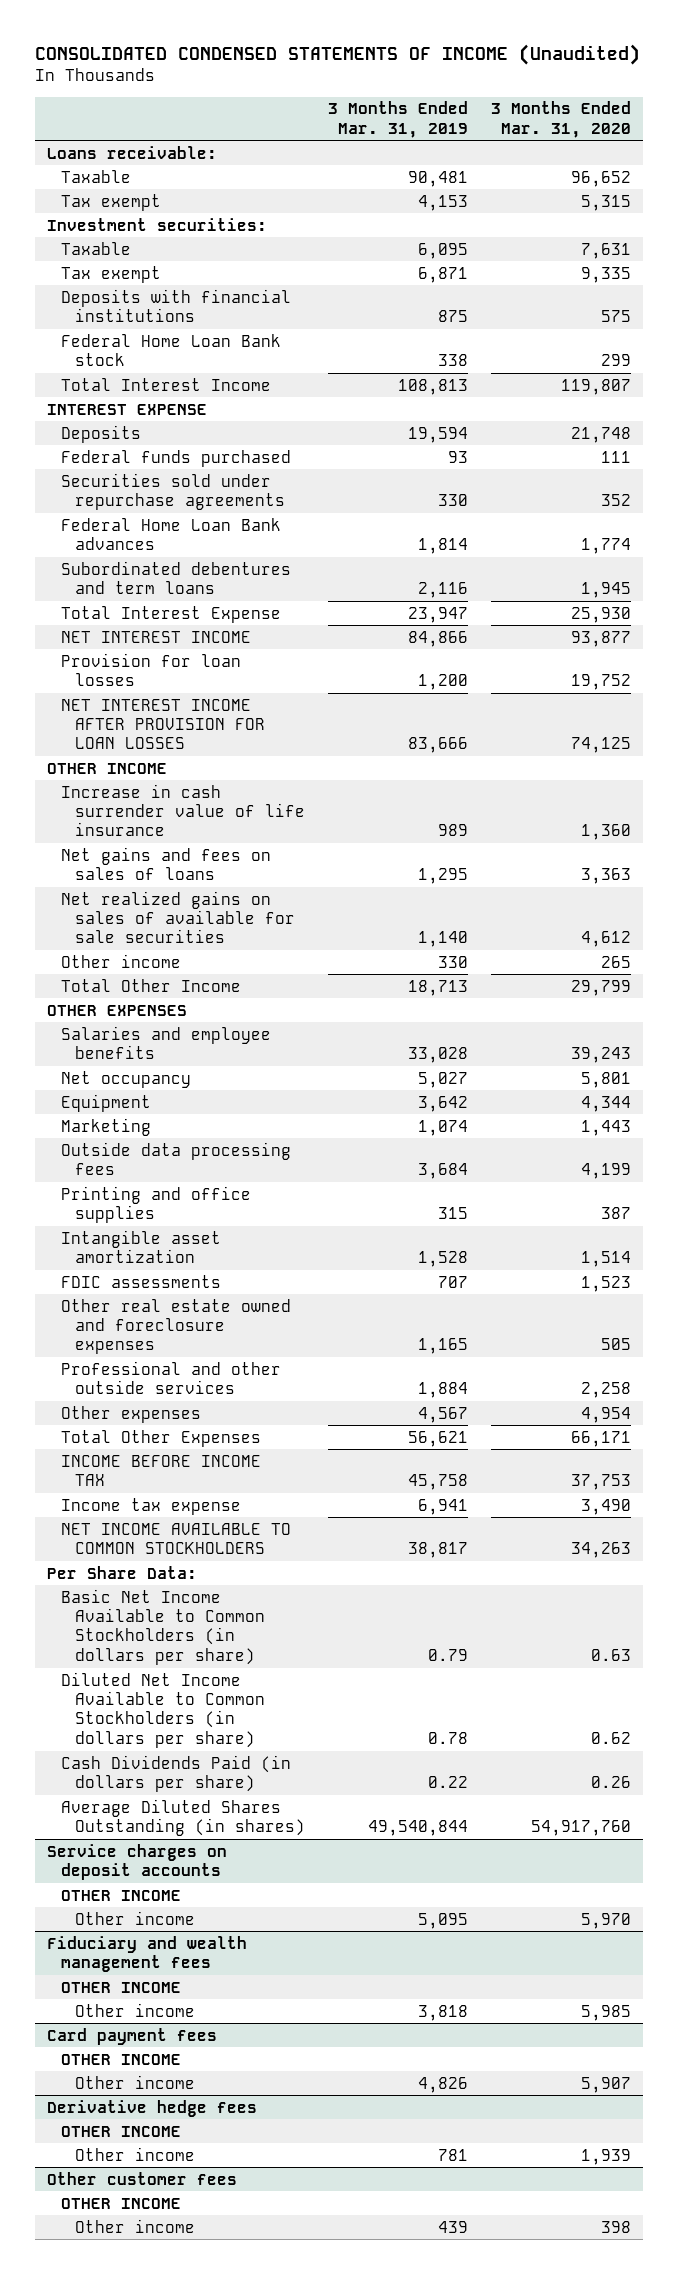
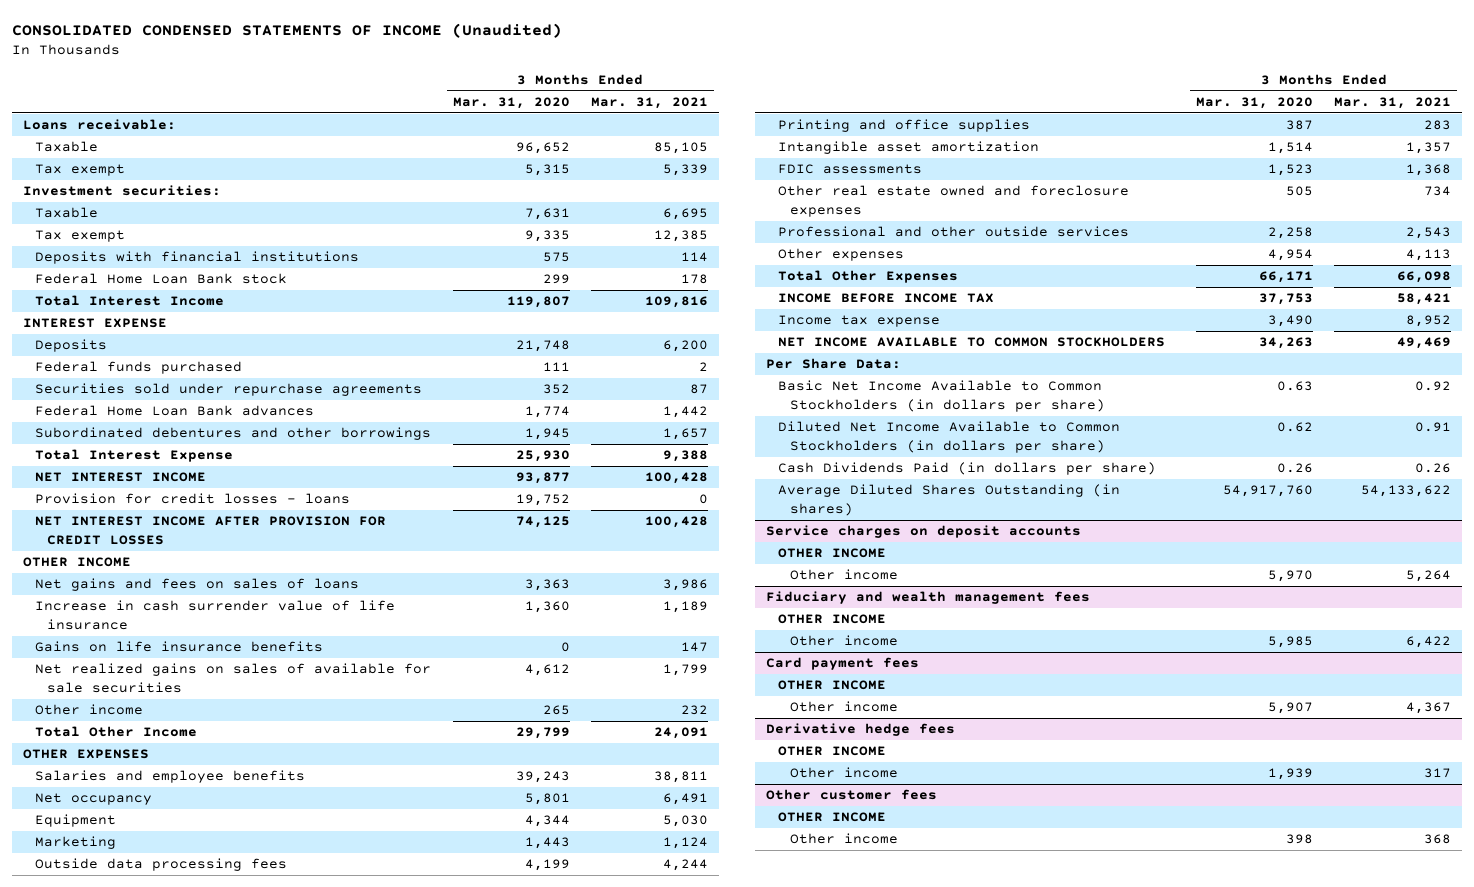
[328,101,469,138] 3 Months Ended Mar. 31, 2019 -> none
none -> [591,97,709,110] Mar. 31, 2021
[60,560,291,595] Subordinated debentures and term loans -> [34,427,431,441] Subordinated debentures and other borrowings
[60,652,241,687] Provision for loan losses -> [34,493,350,505] Provision for credit losses - loans
[60,698,266,750] NET INTEREST INCOME AFTER PROVISION FOR LOAN LOSSES -> [34,516,386,545] NET INTEREST INCOME AFTER PROVISION FOR CREDIT LOSSES
[60,783,306,837] Increase in cash surrender value of life insurance -> [34,600,395,630] Increase in cash surrender value of life insurance
none -> [34,641,323,653] Gains on life insurance benefits

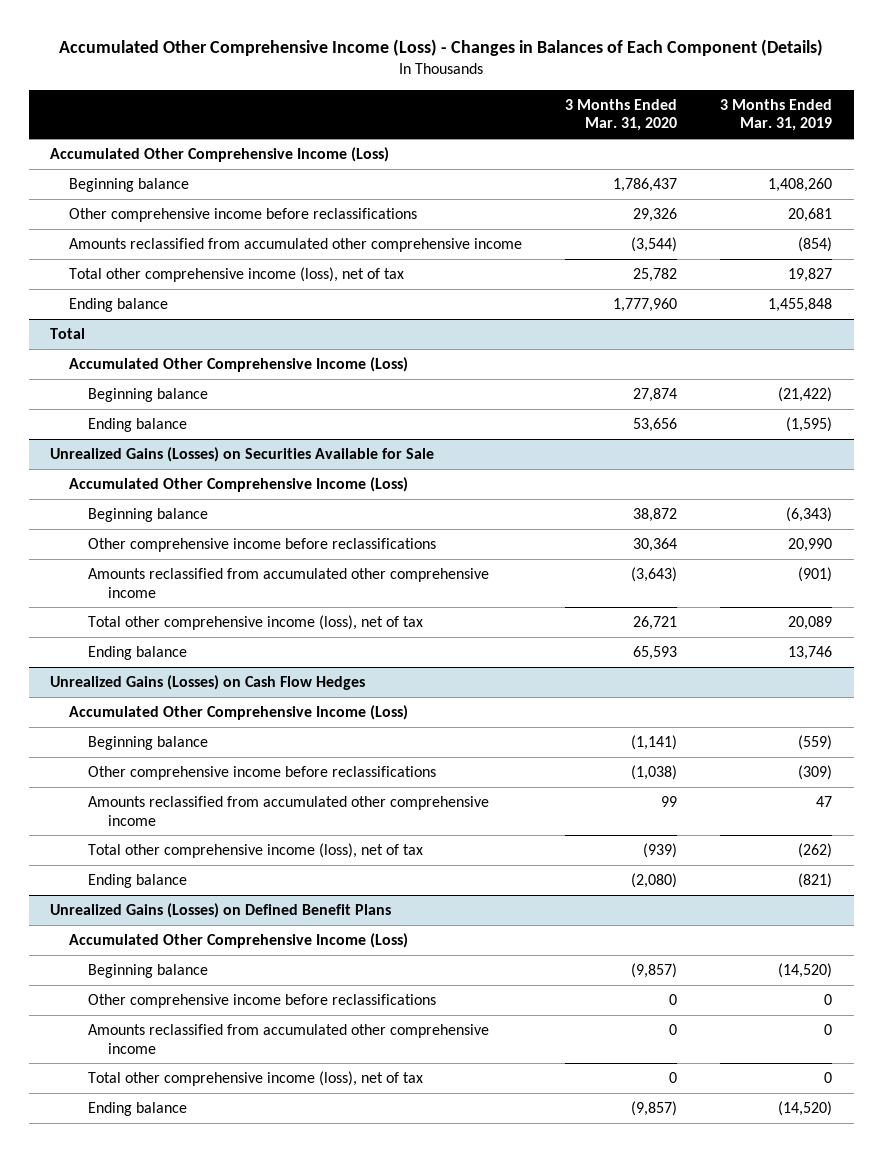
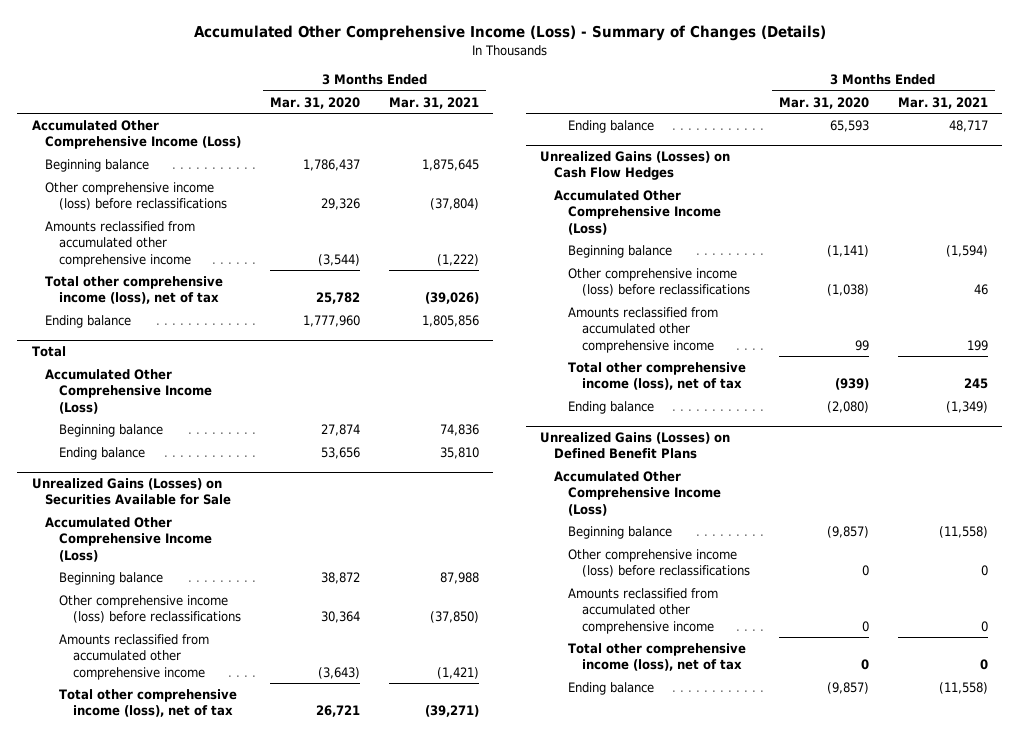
[59,39,824,57] Accumulated Other Comprehensive Income (Loss) - Changes in Balances of Each Component (Details) -> [193,25,826,42] Accumulated Other Comprehensive Income (Loss) - Summary of Changes (Details)
[720,98,833,132] 3 Months Ended Mar. 31, 2019 -> none
none -> [389,96,480,109] Mar. 31, 2021
[69,207,418,222] Other comprehensive income before reclassifications -> [45,182,228,211] Other comprehensive income (loss) before reclassifications
[88,537,437,552] Other comprehensive income before reclassifications -> [59,595,242,624] Other comprehensive income (loss) before reclassifications
[88,765,437,780] Other comprehensive income before reclassifications -> [567,268,750,297] Other comprehensive income (loss) before reclassifications
[88,993,437,1008] Other comprehensive income before reclassifications -> [567,549,750,578] Other comprehensive income (loss) before reclassifications

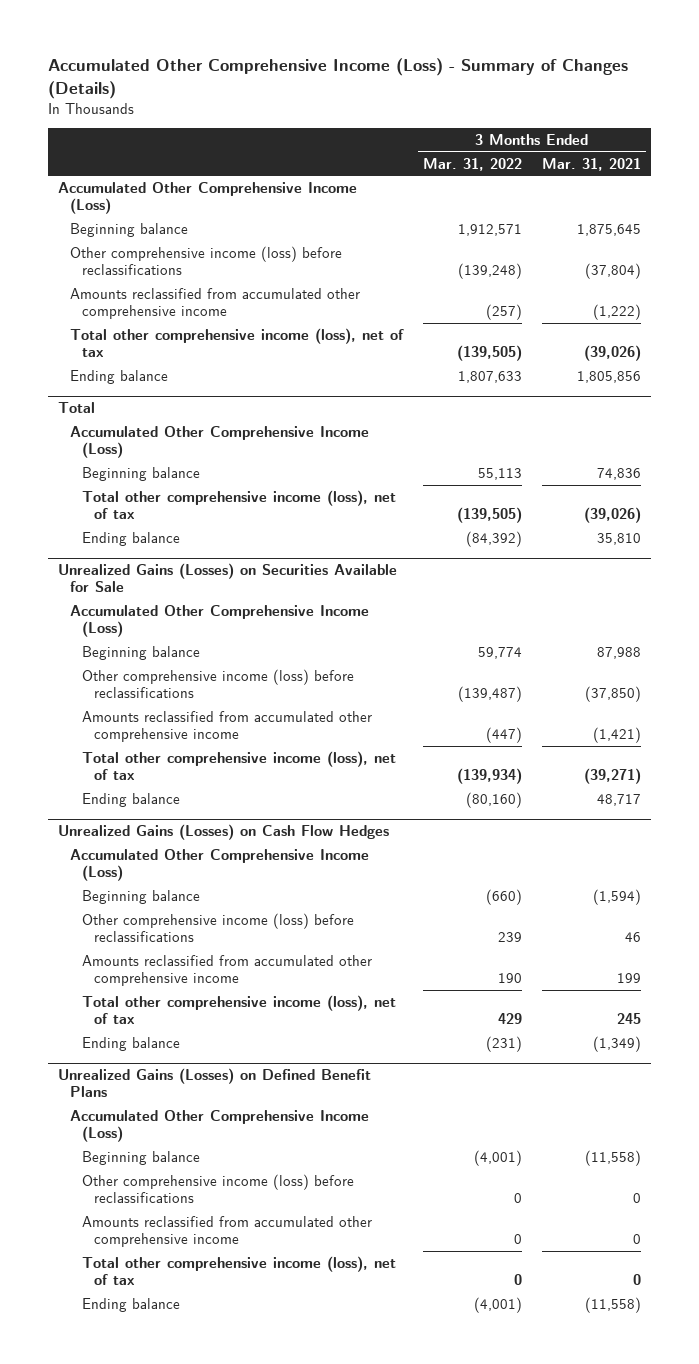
[270,96,361,109] Mar. 31, 2020 -> none
none -> [422,157,522,171] Mar. 31, 2022
none -> [81,489,396,519] Total other comprehensive income (loss), net of tax

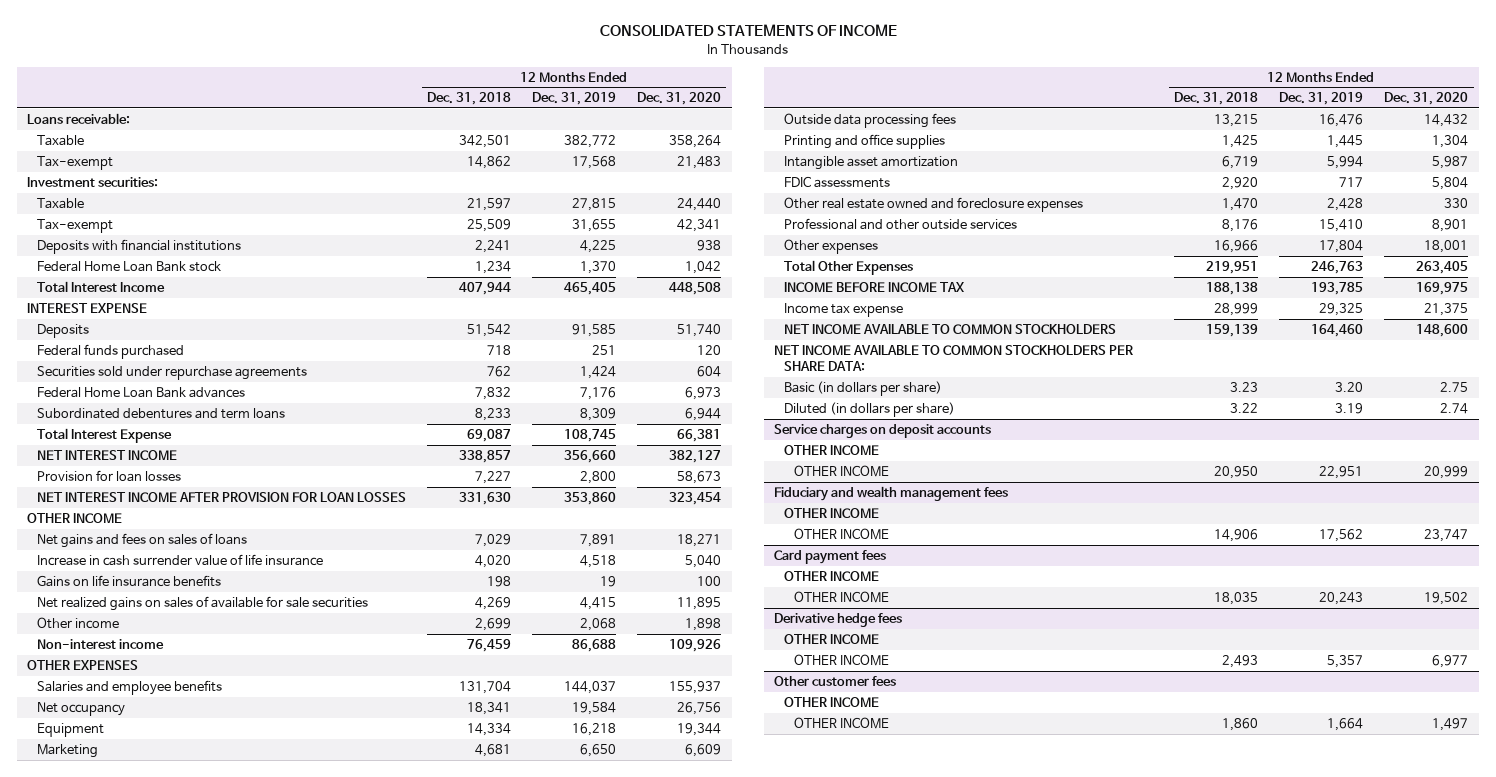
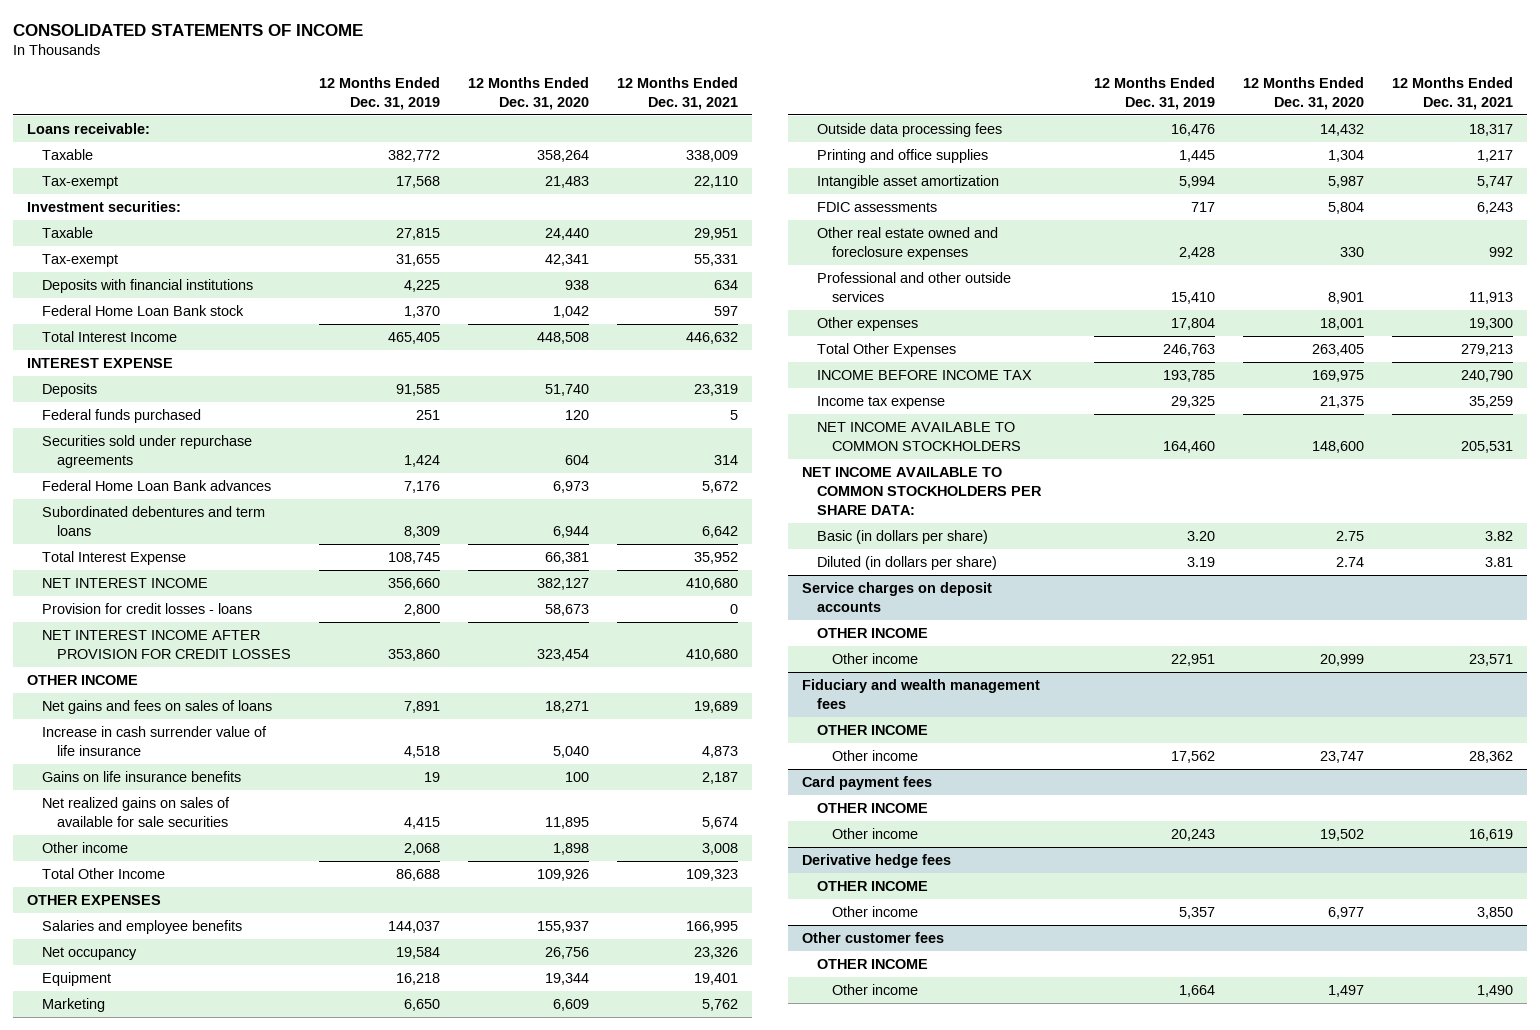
[427,92,512,106] Dec. 31, 2018 -> none
none -> [617,76,739,110] 12 Months Ended Dec. 31, 2021
[36,469,181,482] Provision for loan losses -> [41,602,252,614] Provision for credit losses - loans
[36,491,406,502] NET INTEREST INCOME AFTER PROVISION FOR LOAN LOSSES -> [41,629,291,659] NET INTEREST INCOME AFTER PROVISION FOR CREDIT LOSSES
[36,638,164,649] Non-interest income -> [41,867,165,879] Total Other Income
[794,464,890,477] OTHER INCOME -> [832,652,919,664] Other income
[794,527,890,540] OTHER INCOME -> [832,749,919,761] Other income
[794,590,890,603] OTHER INCOME -> [832,827,919,839] Other income
[794,653,890,666] OTHER INCOME -> [832,905,919,917] Other income
[794,716,890,729] OTHER INCOME -> [832,983,919,995] Other income

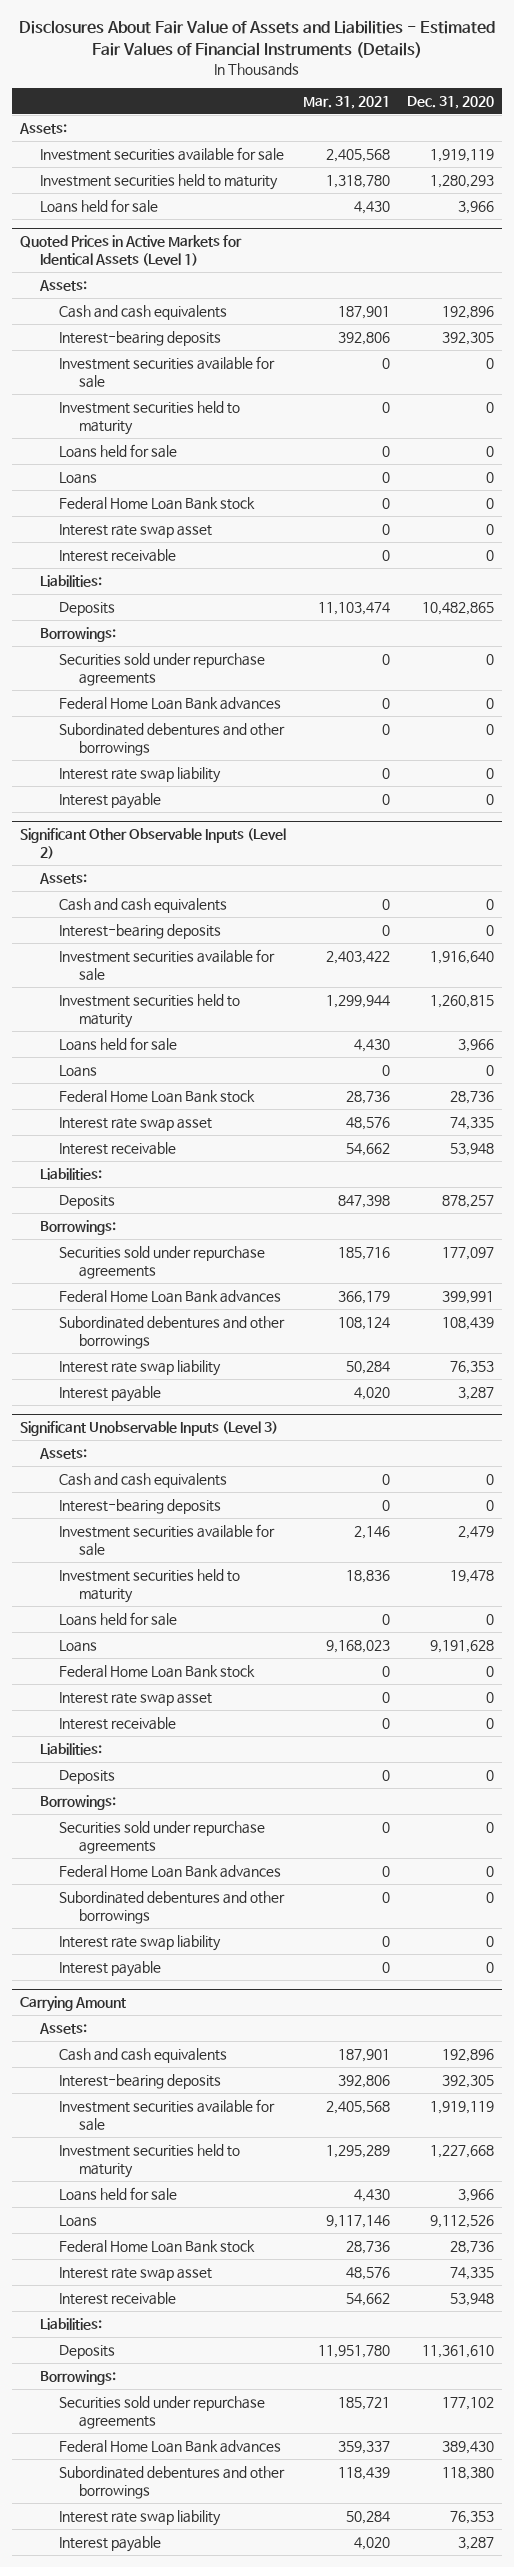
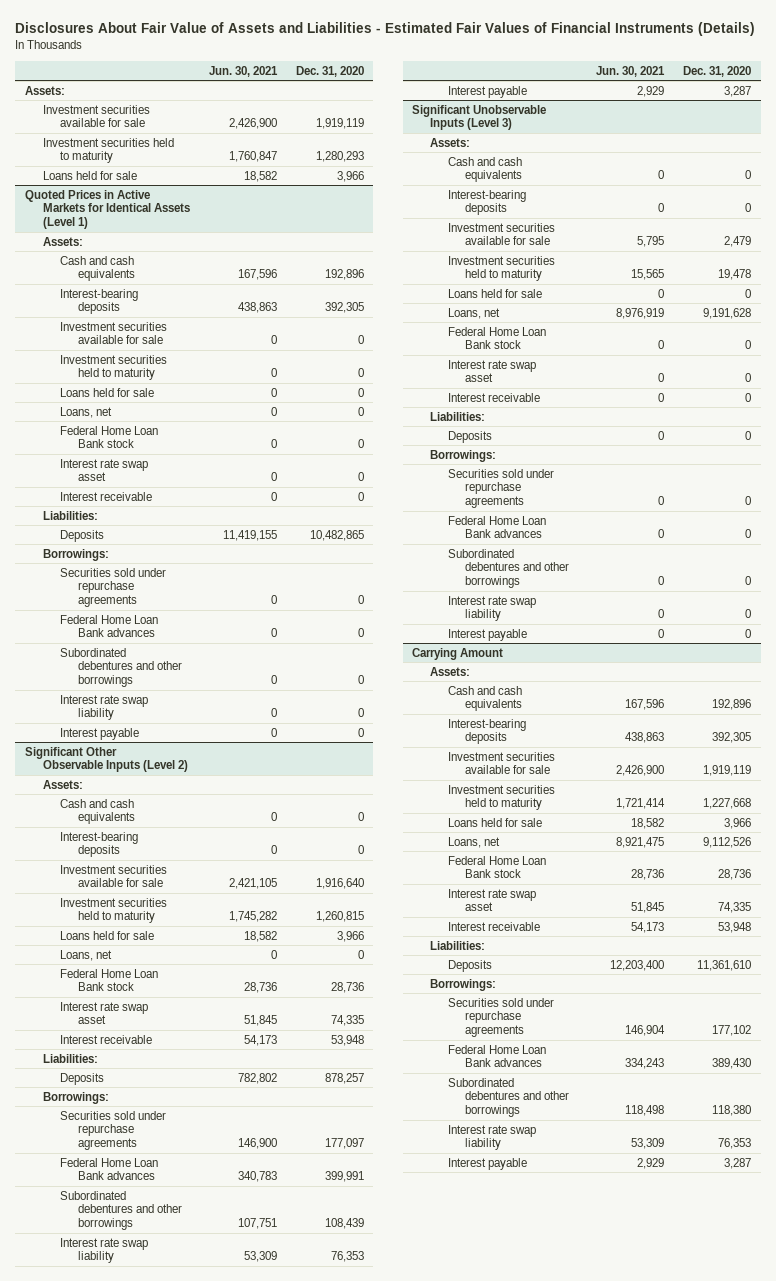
[302,96,390,110] Mar. 31, 2021 -> none
none -> [208,65,278,77] Jun. 30, 2021
[59,471,98,484] Loans -> [60,406,113,418] Loans, net
[59,1064,98,1077] Loans -> [60,949,113,961] Loans, net
[59,1639,98,1652] Loans -> [447,307,500,319] Loans, net
[59,2214,98,2227] Loans -> [447,836,500,848] Loans, net

